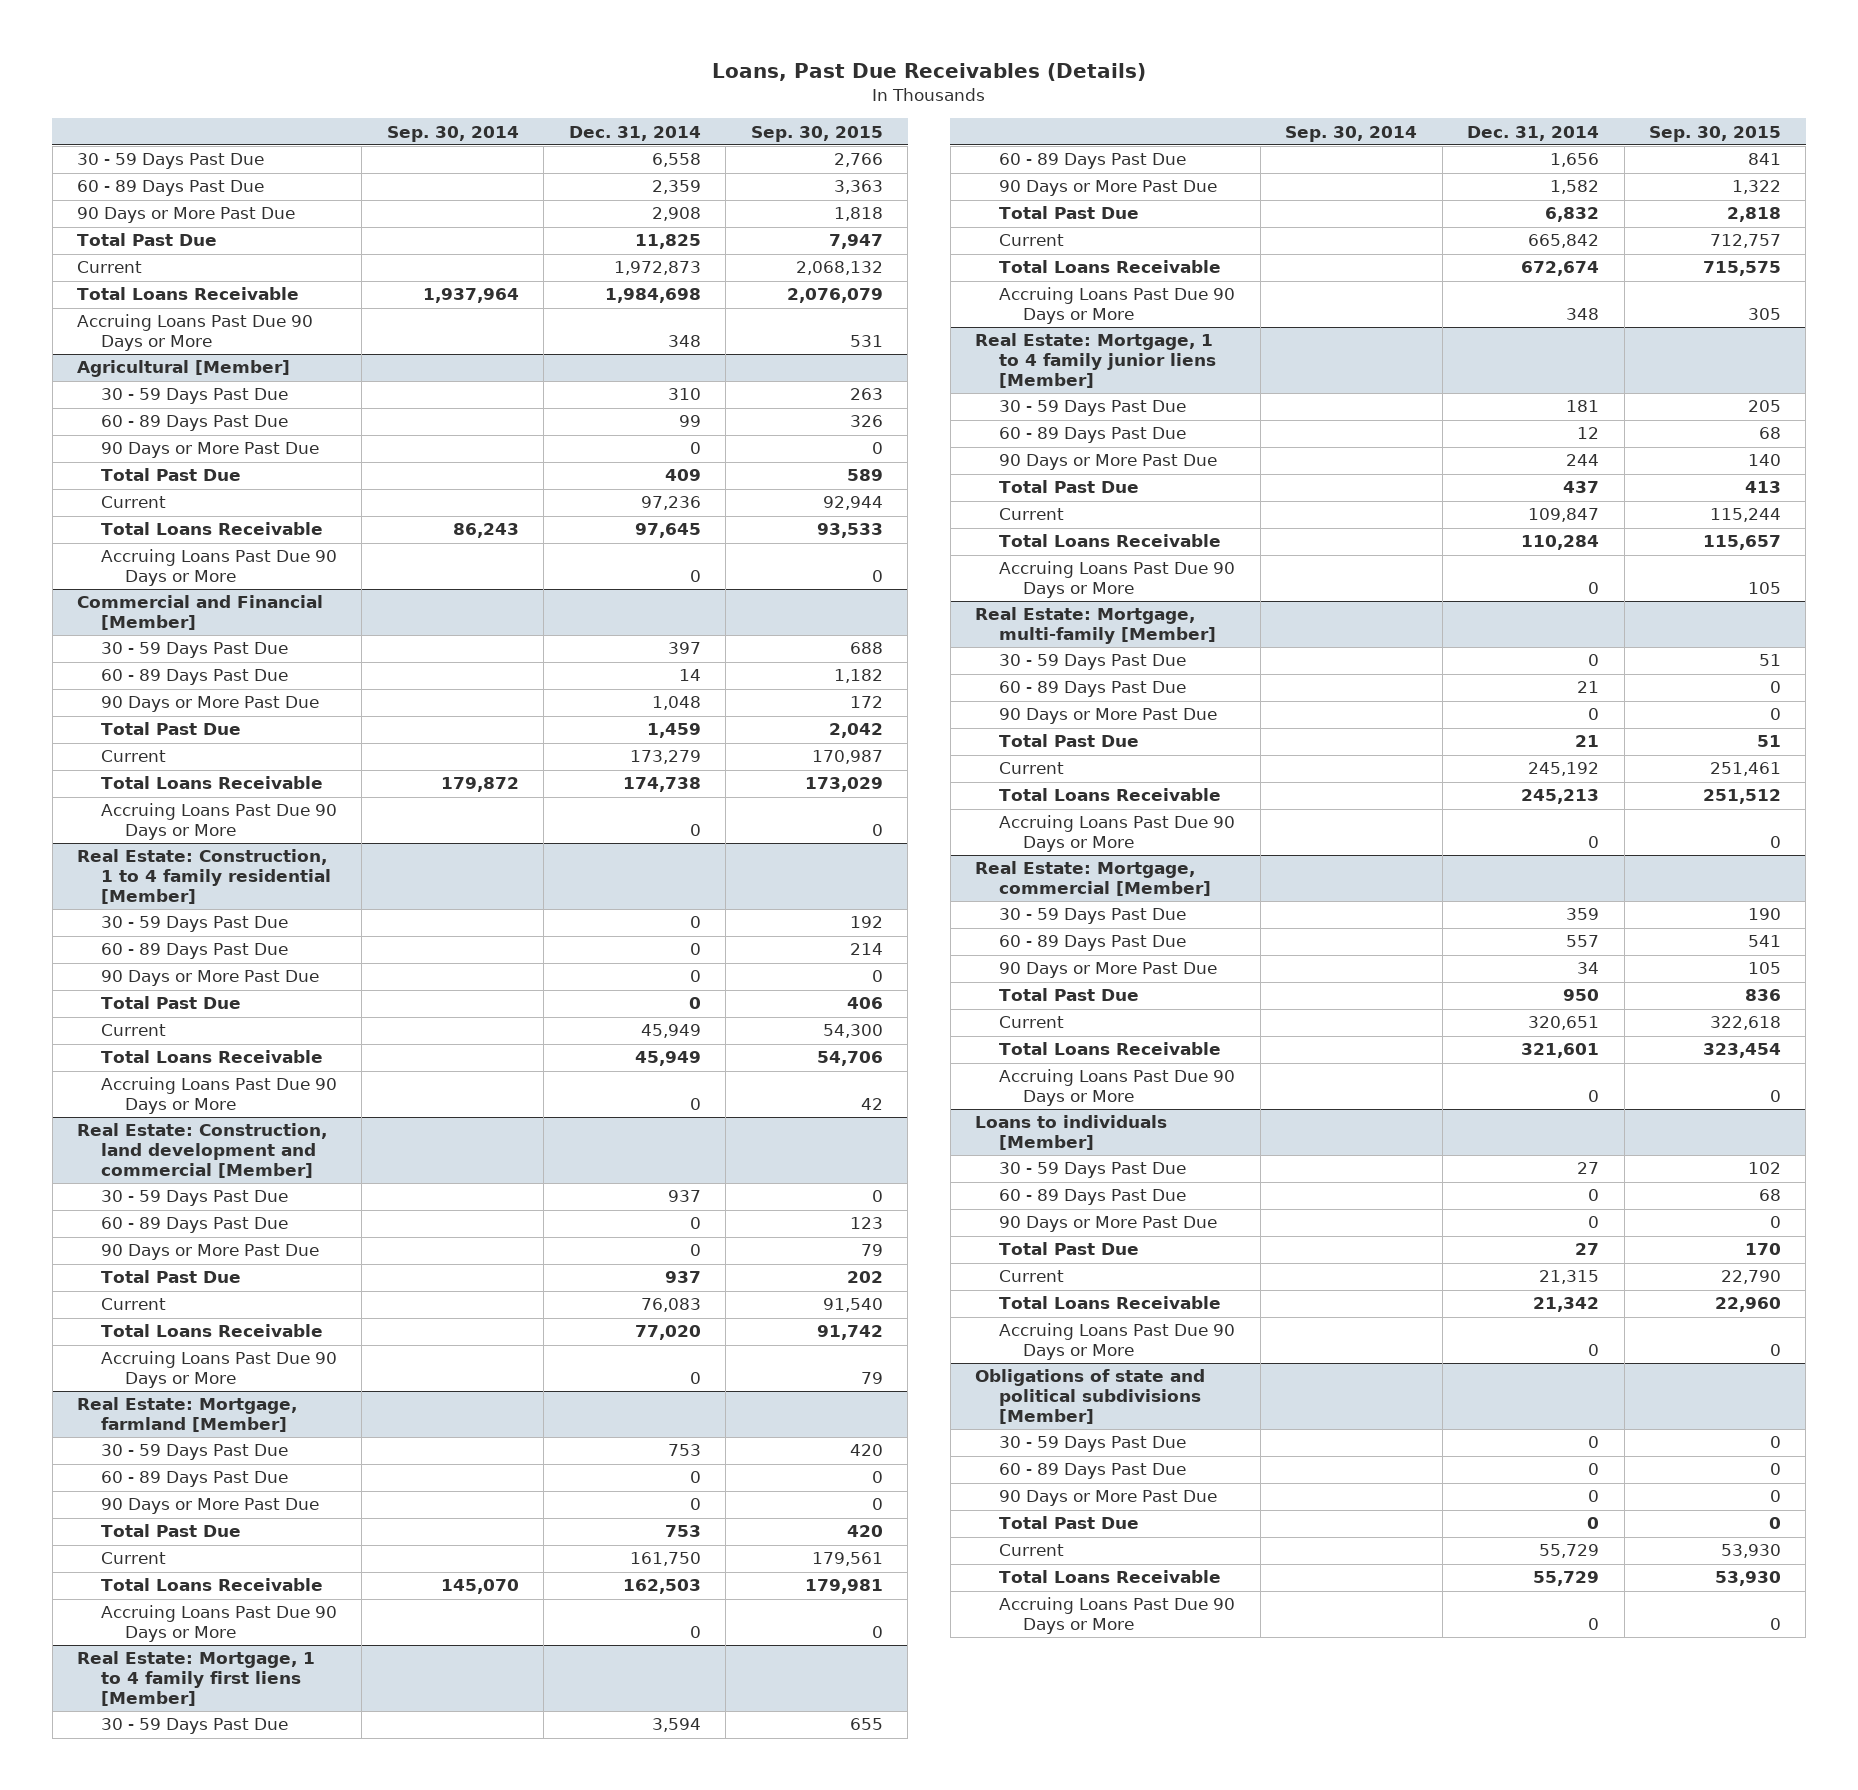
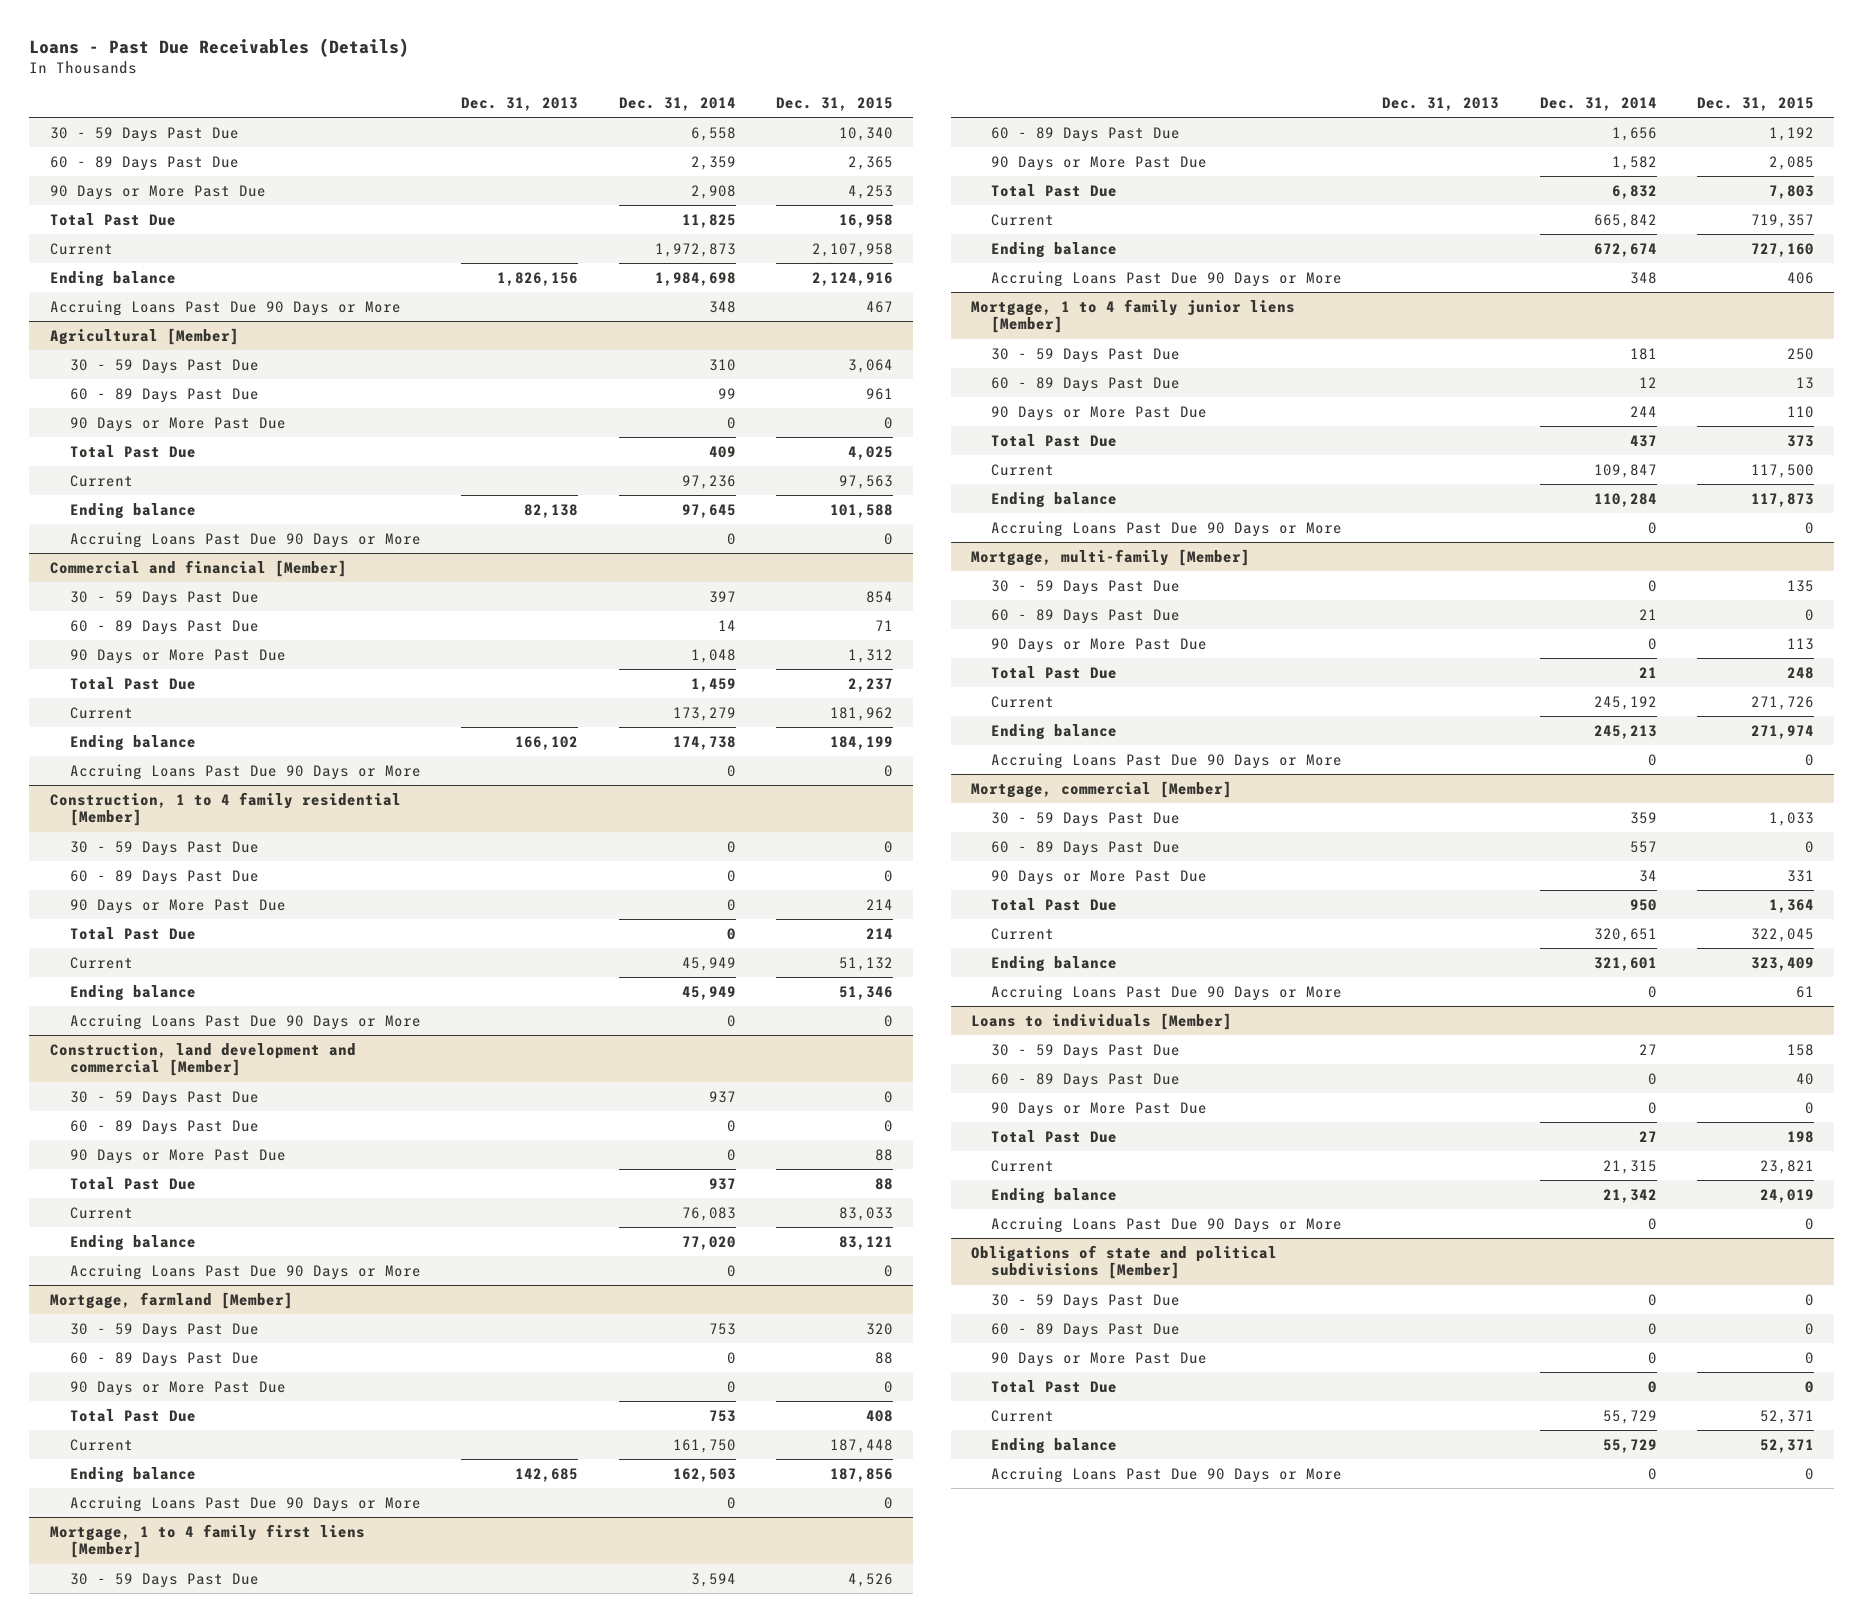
[711,63,1146,82] Loans, Past Due Receivables (Details) -> [29,37,410,57] Loans - Past Due Receivables (Details)
[386,125,519,142] Sep. 30, 2014 -> none
[750,125,883,142] Sep. 30, 2015 -> none
none -> [461,96,579,111] Dec. 31, 2013
none -> [775,96,893,111] Dec. 31, 2015
[77,287,300,301] Total Loans Receivable -> [49,270,176,287] Ending balance
[101,522,324,536] Total Loans Receivable -> [69,502,196,519] Ending balance
[77,595,324,631] Commercial and Financial [Member] -> [49,559,347,577] Commercial and financial [Member]
[101,776,324,790] Total Loans Receivable -> [69,734,196,751] Ending balance
[77,849,332,904] Real Estate: Construction, 1 to 4 family residential [Member] -> [49,791,401,827] Construction, 1 to 4 family residential [Member]
[101,1050,324,1064] Total Loans Receivable -> [69,984,196,1001] Ending balance
[77,1123,328,1178] Real Estate: Construction, land development and commercial [Member] -> [49,1042,356,1077] Construction, land development and commercial [Member]
[101,1324,324,1338] Total Loans Receivable -> [69,1234,196,1251] Ending balance
[77,1397,298,1433] Real Estate: Mortgage, farmland [Member] -> [49,1291,293,1309] Mortgage, farmland [Member]
[101,1578,324,1592] Total Loans Receivable -> [69,1466,196,1483] Ending balance
[77,1651,316,1706] Real Estate: Mortgage, 1 to 4 family first liens [Member] -> [49,1523,365,1559] Mortgage, 1 to 4 family first liens [Member]
[999,260,1222,274] Total Loans Receivable -> [990,241,1117,258] Ending balance
[975,333,1217,388] Real Estate: Mortgage, 1 to 4 family junior liens [Member] -> [970,298,1295,334] Mortgage, 1 to 4 family junior liens [Member]
[999,534,1222,548] Total Loans Receivable -> [990,491,1117,508] Ending balance
[975,607,1217,645] Real Estate: Mortgage, multi-family [Member] -> [970,548,1250,566] Mortgage, multi-family [Member]
[999,788,1222,802] Total Loans Receivable -> [990,723,1117,740] Ending balance
[975,861,1212,897] Real Estate: Mortgage, commercial [Member] -> [970,780,1232,798] Mortgage, commercial [Member]
[999,1042,1222,1056] Total Loans Receivable -> [990,955,1117,972] Ending balance
[999,1296,1222,1310] Total Loans Receivable -> [990,1187,1117,1204] Ending balance
[999,1570,1222,1584] Total Loans Receivable -> [990,1437,1117,1454] Ending balance

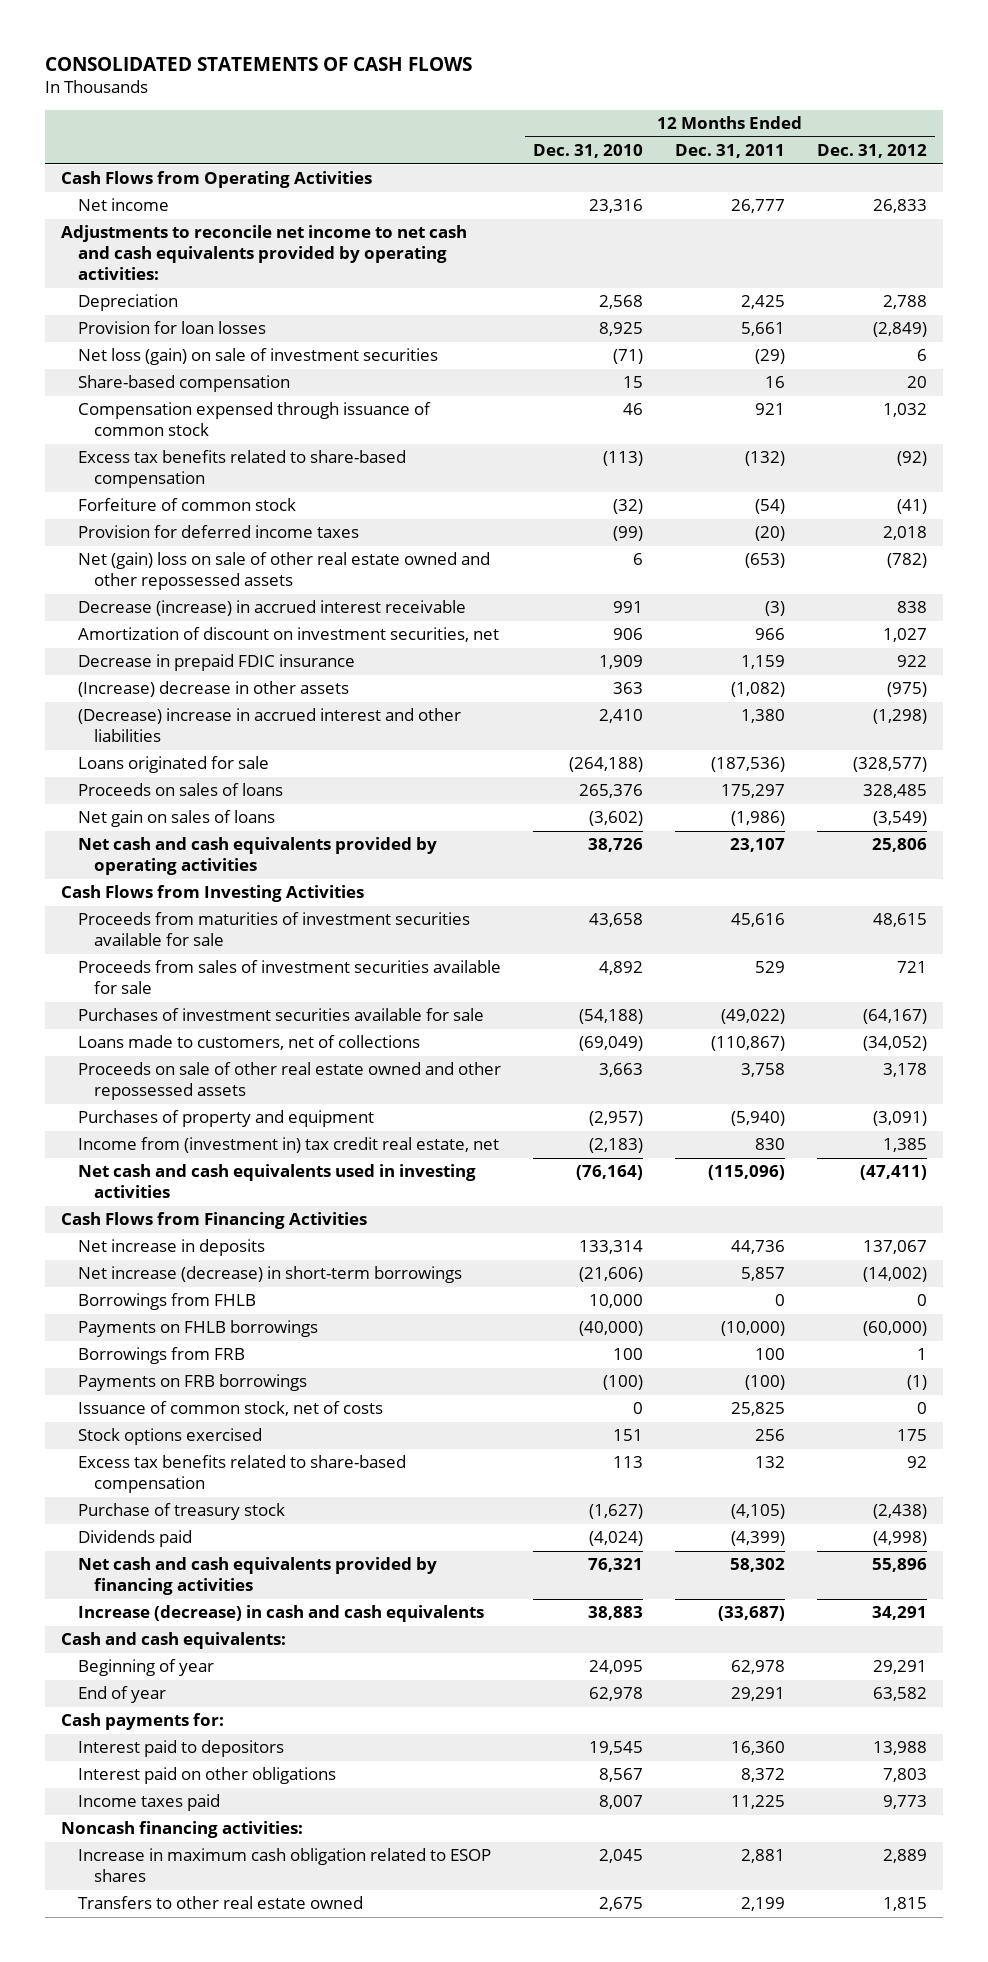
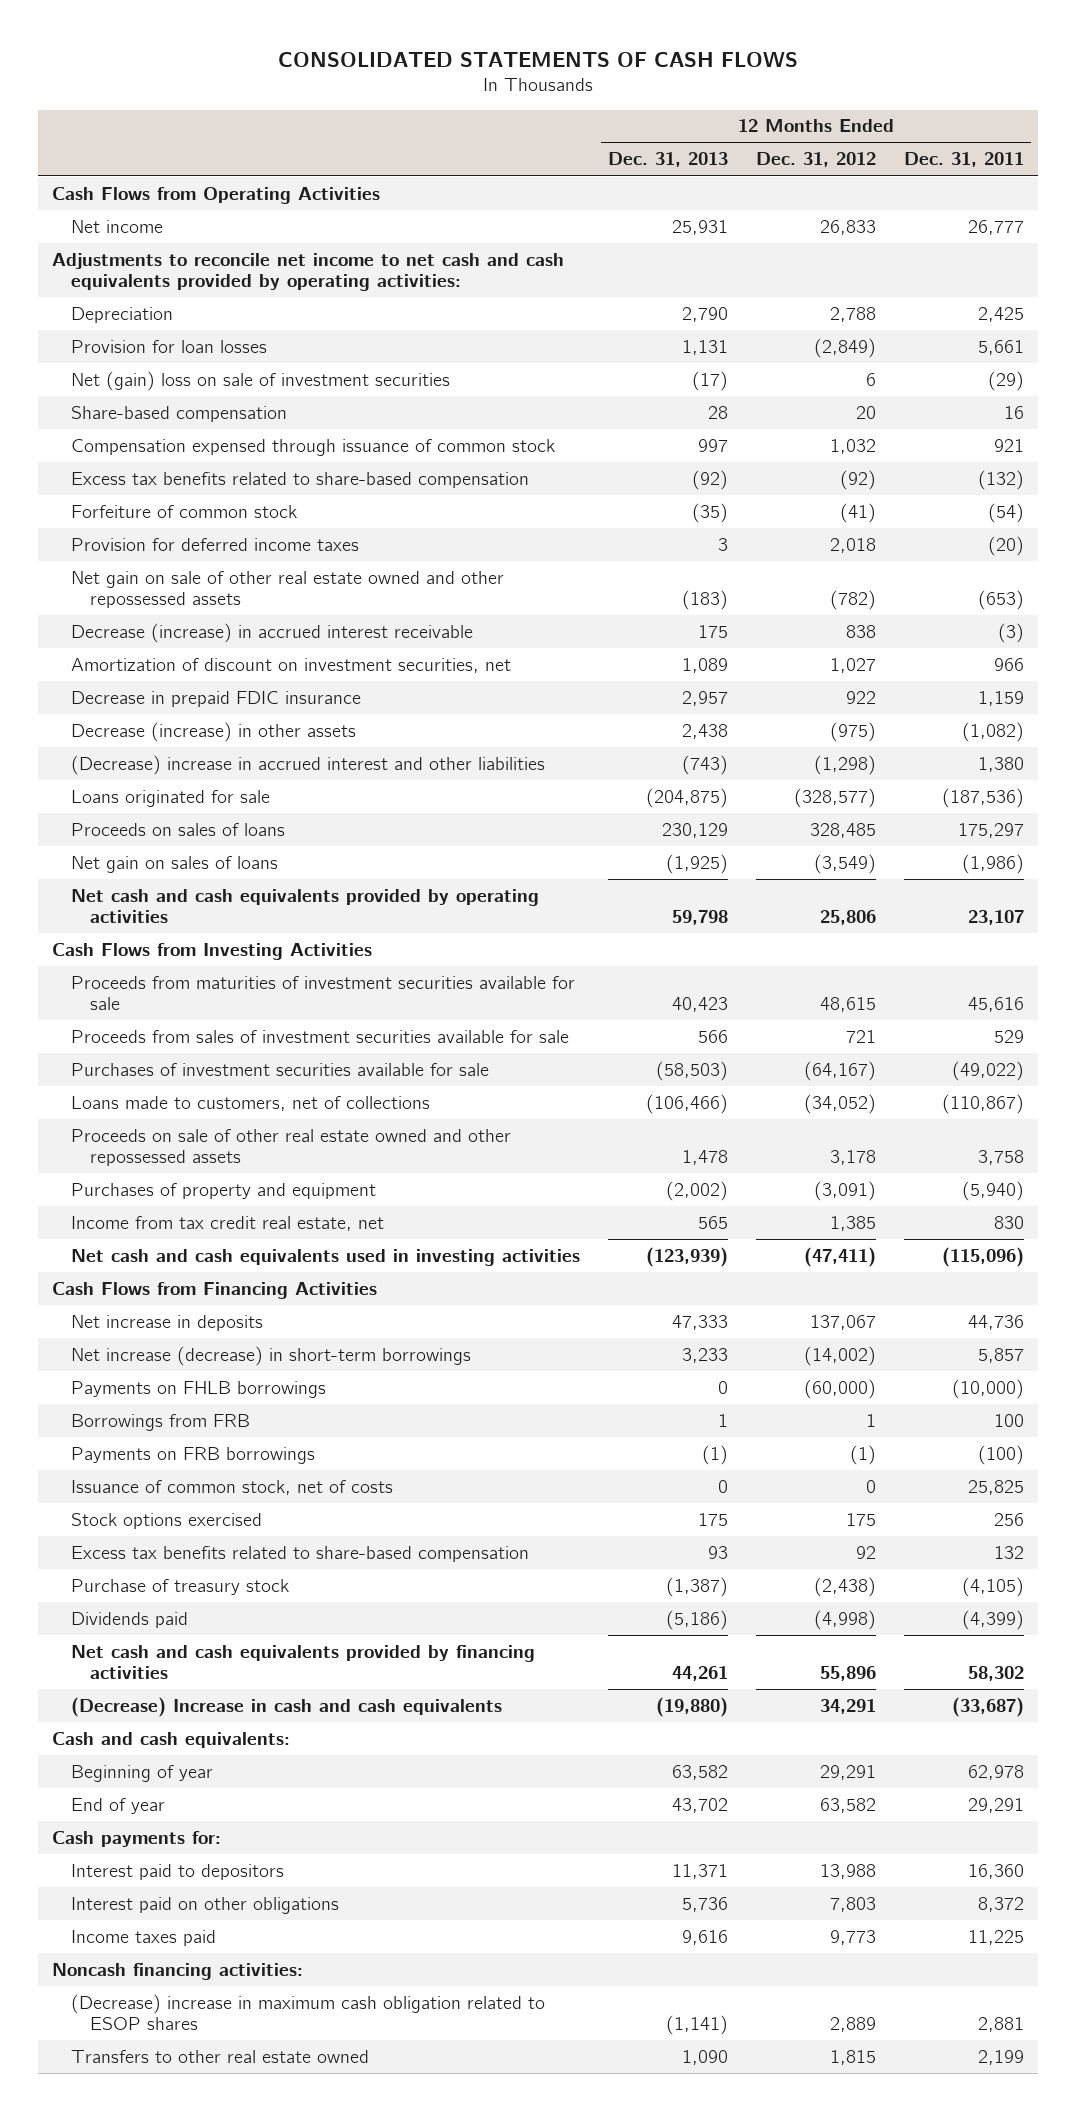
[532,144,643,159] Dec. 31, 2010 -> none
none -> [607,152,728,168] Dec. 31, 2013
[77,348,438,366] Net loss (gain) on sale of investment securities -> [70,370,450,391] Net (gain) loss on sale of investment securities
[77,552,490,591] Net (gain) loss on sale of other real estate owned and other repossessed assets -> [70,570,504,608] Net gain on sale of other real estate owned and other repossessed assets
[77,681,349,698] (Increase) decrease in other assets -> [70,721,356,742] Decrease (increase) in other assets
[77,1137,499,1154] Income from (investment in) tax credit real estate, net -> [70,1215,384,1231] Income from tax credit real estate, net
[77,1293,256,1311] Borrowings from FHLB -> none
[77,1605,484,1623] Increase (decrease) in cash and cash equivalents -> [70,1696,502,1717] (Decrease) Increase in cash and cash equivalents
[77,1848,491,1883] Increase in maximum cash obligation related to ESOP shares -> [70,1993,545,2030] (Decrease) increase in maximum cash obligation related to ESOP shares

